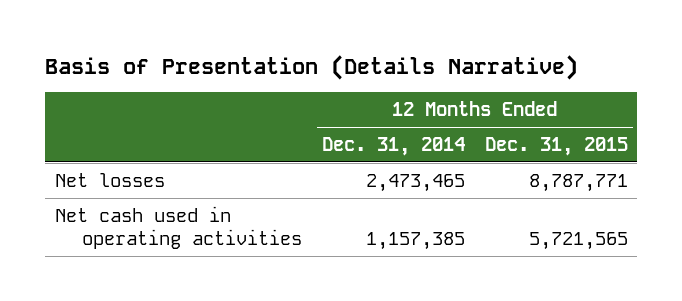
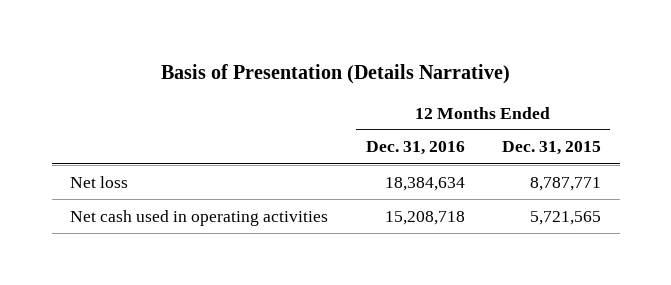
[322,137,466,157] Dec. 31, 2014 -> none
none -> [365,141,465,156] Dec. 31, 2016
[54,172,165,187] Net losses -> [70,175,129,188] Net loss

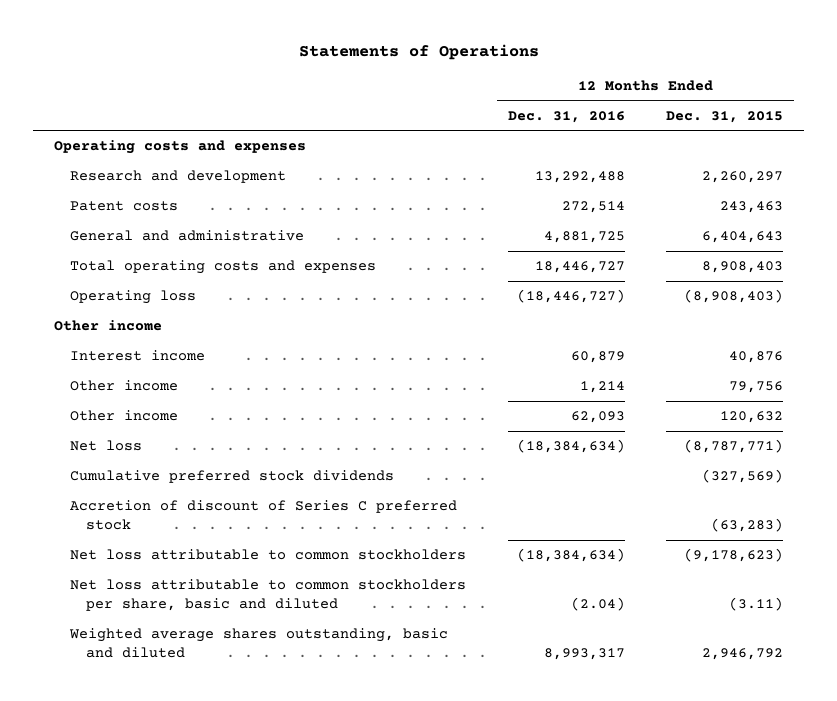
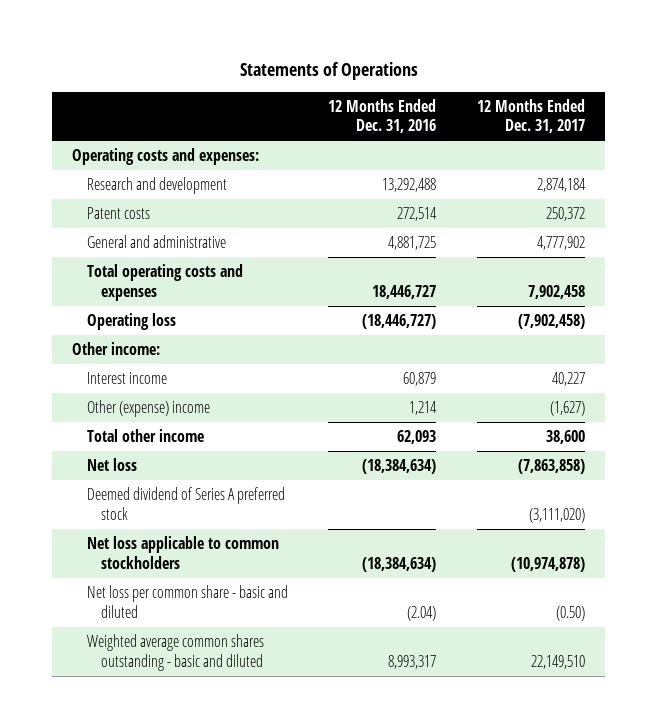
[666,110,784,123] Dec. 31, 2015 -> none
none -> [476,98,585,134] 12 Months Ended Dec. 31, 2017
[53,140,306,155] Operating costs and expenses -> [72,147,260,165] Operating costs and expenses:
[53,320,162,332] Other income -> [72,341,161,355] Other income:
[69,380,178,392] Other income -> [86,399,210,417] Other (expense) income
[69,410,178,422] Other income -> [86,428,204,442] Total other income
[69,470,394,484] Cumulative preferred stock dividends -> none
[69,500,457,531] Accretion of discount of Series C preferred stock -> none
none -> [86,486,285,520] Deemed dividend of Series A preferred stock
[69,549,466,561] Net loss attributable to common stockholders -> [86,535,279,569] Net loss applicable to common stockholders
[69,579,466,612] Net loss attributable to common stockholders per share, basic and diluted -> [86,584,288,618] Net loss per common share - basic and diluted
[68,628,448,659] Weighted average shares outstanding, basic and diluted -> [86,633,264,671] Weighted average common shares outstanding - basic and diluted

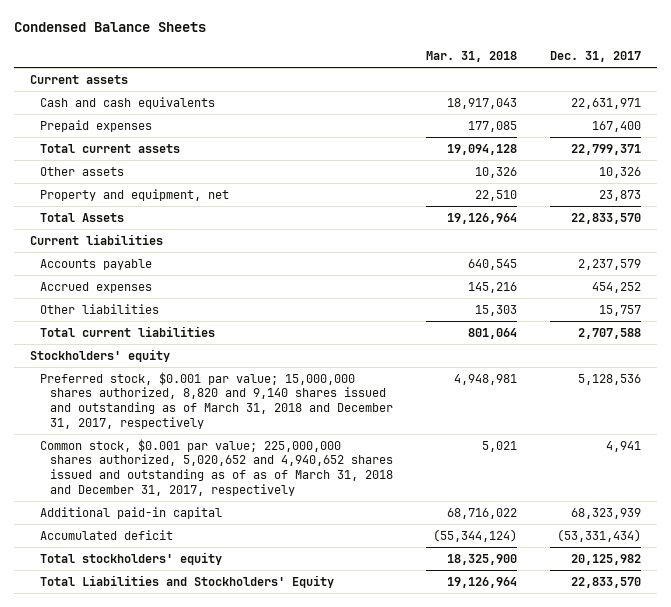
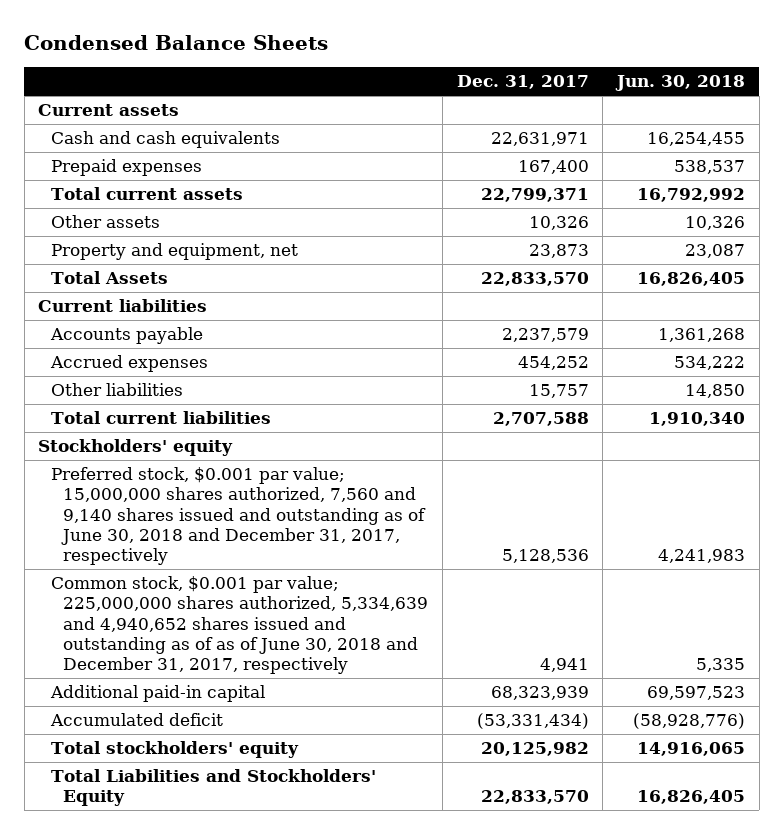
[426,50,518,62] Mar. 31, 2018 -> none
none -> [615,75,746,92] Jun. 30, 2018
[40,371,394,429] Preferred stock, $0.001 par value; 15,000,000 shares authorized, 8,820 and 9,140 shares issued and outstanding as of March 31, 2018 and December 31, 2017, respectively -> [50,467,426,566] Preferred stock, $0.001 par value; 15,000,000 shares authorized, 7,560 and 9,140 shares issued and outstanding as of June 30, 2018 and December 31, 2017, respectively
[40,438,394,496] Common stock, $0.001 par value; 225,000,000 shares authorized, 5,020,652 and 4,940,652 shares issued and outstanding as of as of March 31, 2018 and December 31, 2017, respectively -> [50,576,428,675] Common stock, $0.001 par value; 225,000,000 shares authorized, 5,334,639 and 4,940,652 shares issued and outstanding as of as of June 30, 2018 and December 31, 2017, respectively

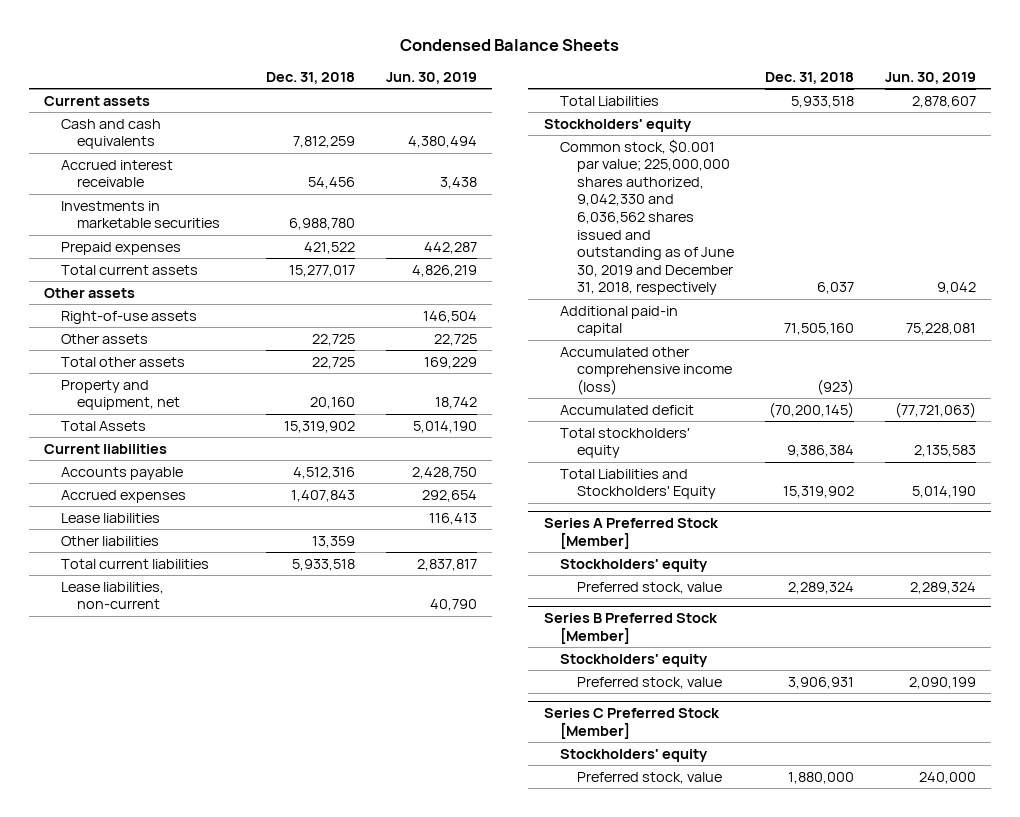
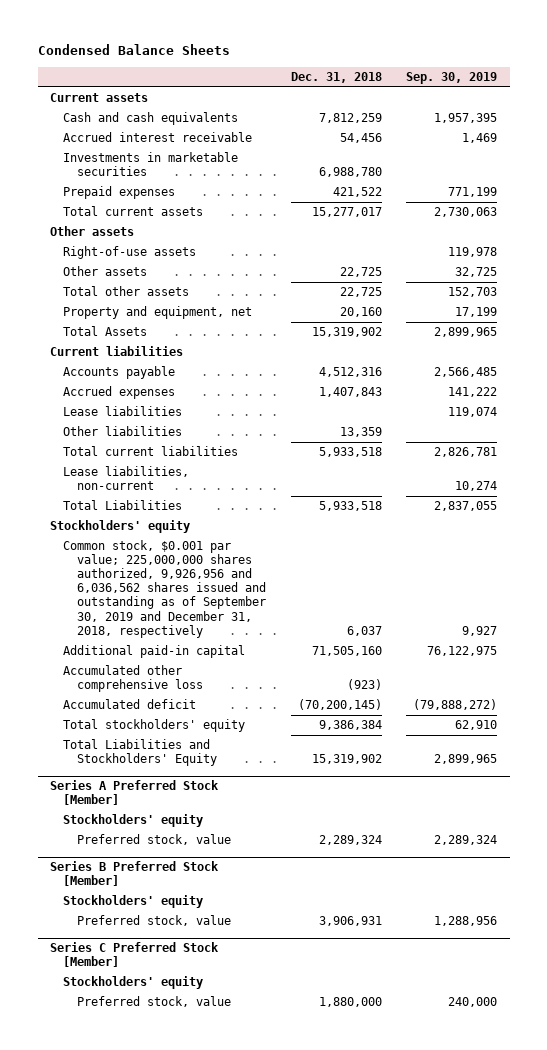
[385,72,477,85] Jun. 30, 2019 -> none
none -> [406,71,498,84] Sep. 30, 2019
[560,138,734,296] Common stock, $0.001 par value; 225,000,000 shares authorized, 9,042,330 and 6,036,562 shares issued and outstanding as of June 30, 2019 and December 31, 2018, respectively -> [63,540,266,638] Common stock, $0.001 par value; 225,000,000 shares authorized, 9,926,956 and 6,036,562 shares issued and outstanding as of September 30, 2019 and December 31, 2018, respectively
[560,346,732,395] Accumulated other comprehensive income (loss) -> [63,665,203,693] Accumulated other comprehensive loss

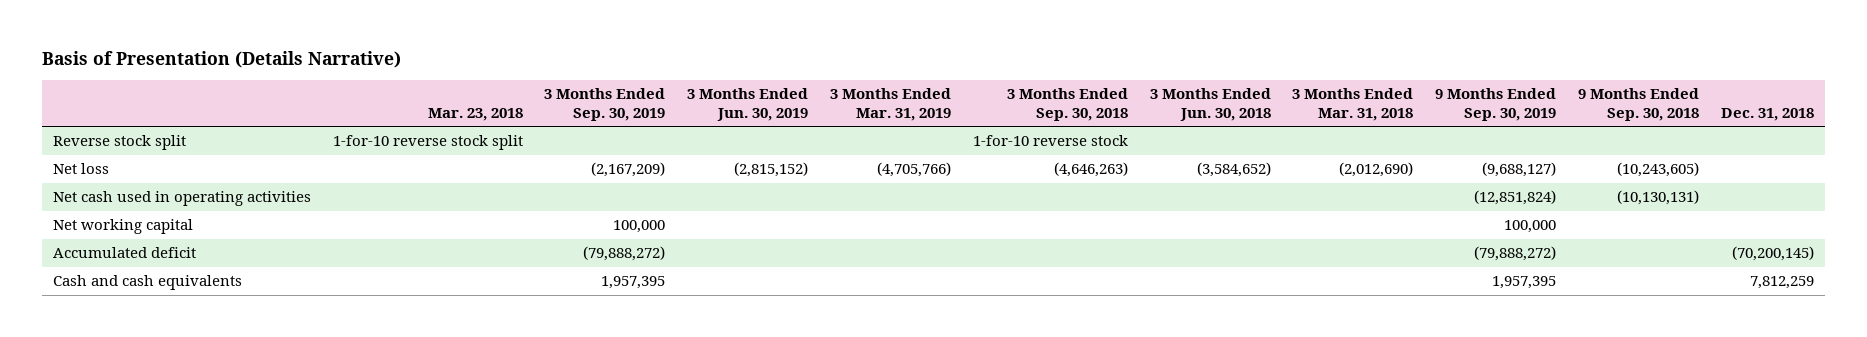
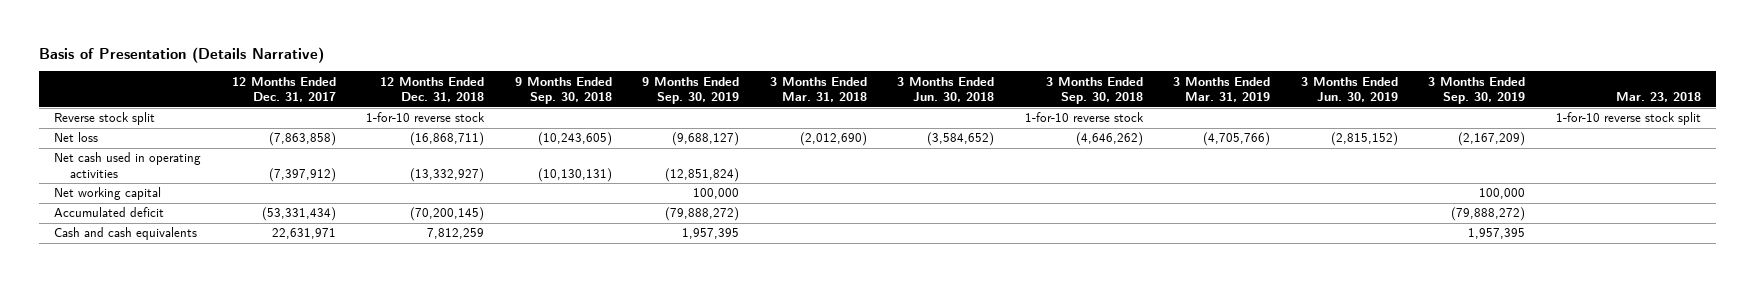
[1720,107,1814,121] Dec. 31, 2018 -> none
none -> [231,76,336,103] 12 Months Ended Dec. 31, 2017
none -> [380,76,485,103] 12 Months Ended Dec. 31, 2018
[1053,162,1128,178] (4,646,263) -> [1075,132,1143,147] (4,646,262)

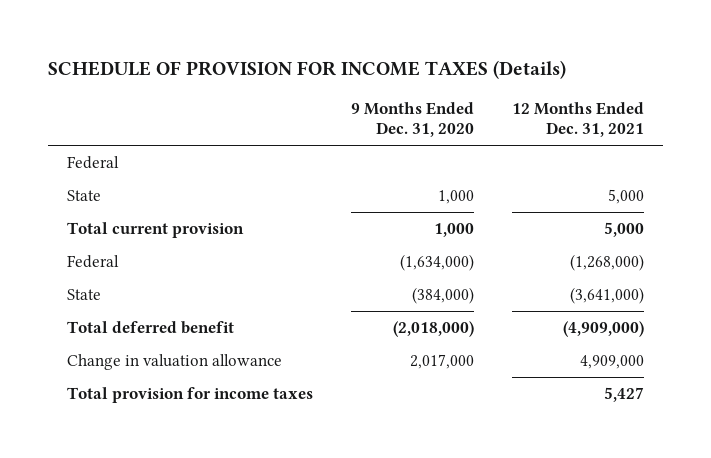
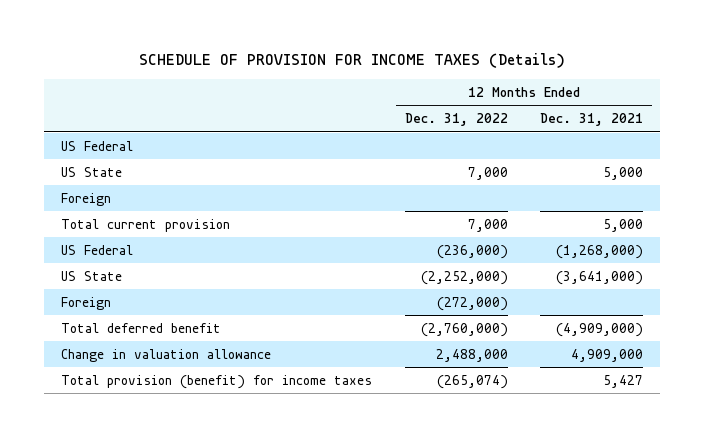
[350,101,474,137] 9 Months Ended Dec. 31, 2020 -> none
none -> [404,113,508,127] Dec. 31, 2022
[67,156,120,170] Federal -> [60,140,133,151] US Federal
[67,190,102,202] State -> [60,166,122,177] US State
none -> [60,192,111,206] Foreign
[67,255,120,269] Federal -> [60,244,133,255] US Federal
[67,289,102,301] State -> [60,270,122,281] US State
none -> [60,296,111,310] Foreign
[67,387,314,404] Total provision for income taxes -> [60,374,372,389] Total provision (benefit) for income taxes

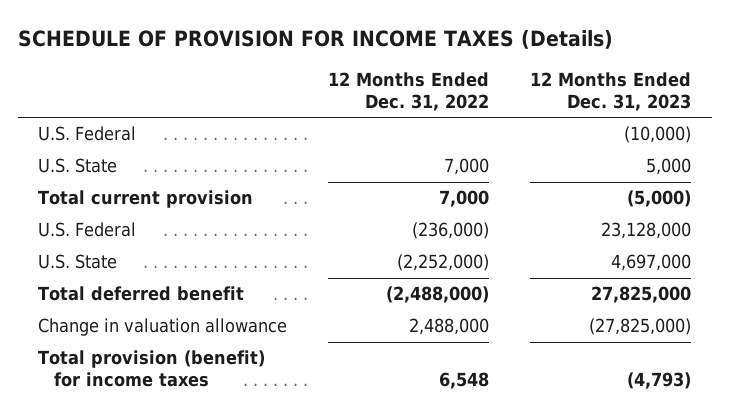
[540,113,644,127] Dec. 31, 2021 -> none
none -> [530,72,692,111] 12 Months Ended Dec. 31, 2023
[60,192,111,206] Foreign -> none
[60,140,133,151] US Federal -> [38,126,137,142] U.S. Federal
[60,166,122,177] US State -> [38,158,118,174] U.S. State
[60,296,111,310] Foreign -> none
[60,244,133,255] US Federal -> [38,222,137,238] U.S. Federal
[60,270,122,281] US State -> [38,254,118,270] U.S. State
[420,322,508,337] (2,760,000) -> [386,286,490,304] (2,488,000)
[436,374,508,389] (265,074) -> [439,372,490,390] 6,548

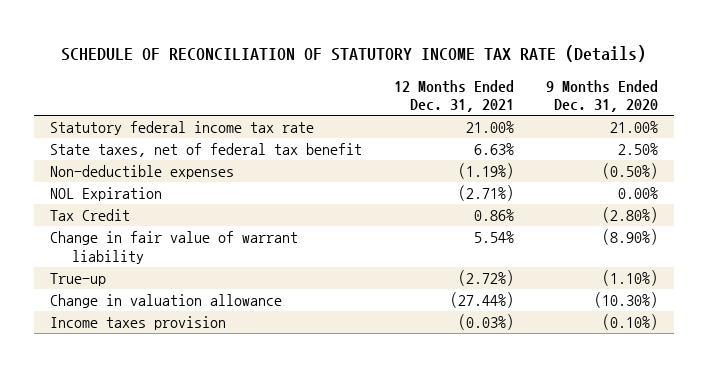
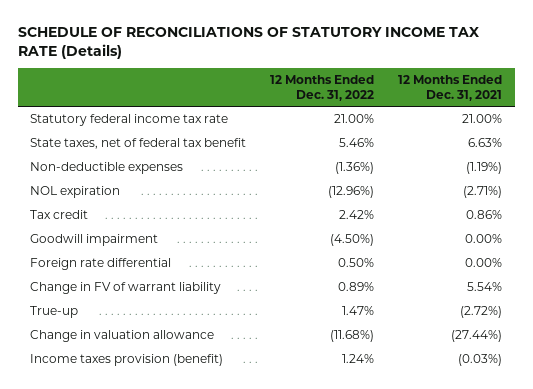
[60,44,646,62] SCHEDULE OF RECONCILIATION OF STATUTORY INCOME TAX RATE (Details) -> [18,27,480,60] SCHEDULE OF RECONCILIATIONS OF STATUTORY INCOME TAX RATE (Details)
[545,79,658,113] 9 Months Ended Dec. 31, 2020 -> none
none -> [270,75,375,101] 12 Months Ended Dec. 31, 2022
[49,187,162,202] NOL Expiration -> [30,186,121,199] NOL expiration
[49,209,130,222] Tax Credit -> [30,210,89,220] Tax credit
none -> [30,234,159,247] Goodwill impairment
none -> [30,258,172,271] Foreign rate differential
[49,231,298,264] Change in fair value of warrant liability -> [30,282,222,295] Change in FV of warrant liability
[49,316,226,331] Income taxes provision -> [30,354,224,367] Income taxes provision (benefit)

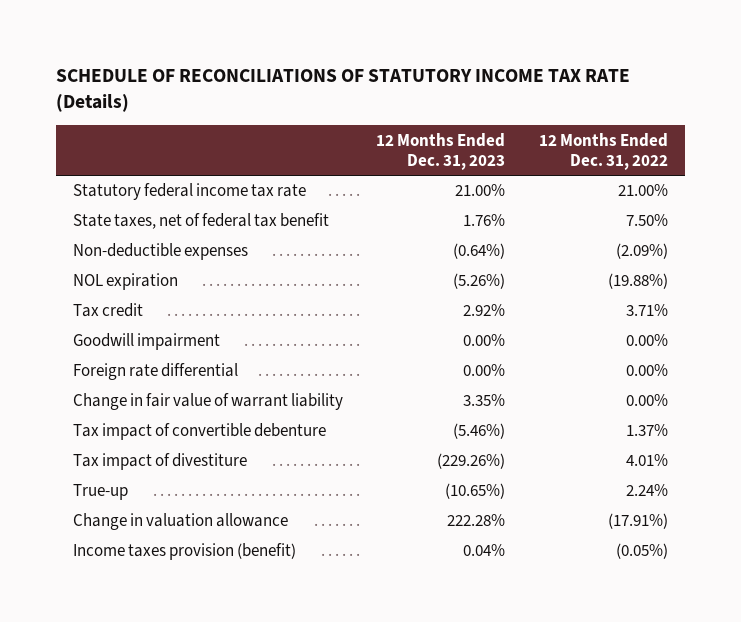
[398,75,503,101] 12 Months Ended Dec. 31, 2021 -> none
none -> [376,132,506,170] 12 Months Ended Dec. 31, 2023
[339,138,375,148] 5.46% -> [626,214,669,227] 7.50%
[335,162,375,175] (1.36%) -> [616,243,669,260] (2.09%)
[328,186,375,199] (12.96%) -> [608,273,669,290] (19.88%)
[339,210,375,220] 2.42% -> [626,304,669,317] 3.71%
[330,234,375,247] (4.50%) -> [626,334,669,347] 0.00%
[338,258,375,268] 0.50% -> [626,364,669,377] 0.00%
[30,282,222,295] Change in FV of warrant liability -> [72,393,343,411] Change in fair value of warrant liability
[338,282,375,292] 0.89% -> [626,394,669,407] 0.00%
none -> [72,423,326,441] Tax impact of convertible debenture
none -> [72,453,247,471] Tax impact of divestiture
[342,306,375,316] 1.47% -> [626,484,669,497] 2.24%
[330,330,375,343] (11.68%) -> [608,513,669,530] (17.91%)
[342,354,375,364] 1.24% -> [616,543,669,560] (0.05%)

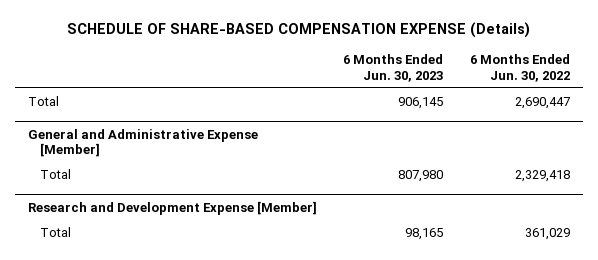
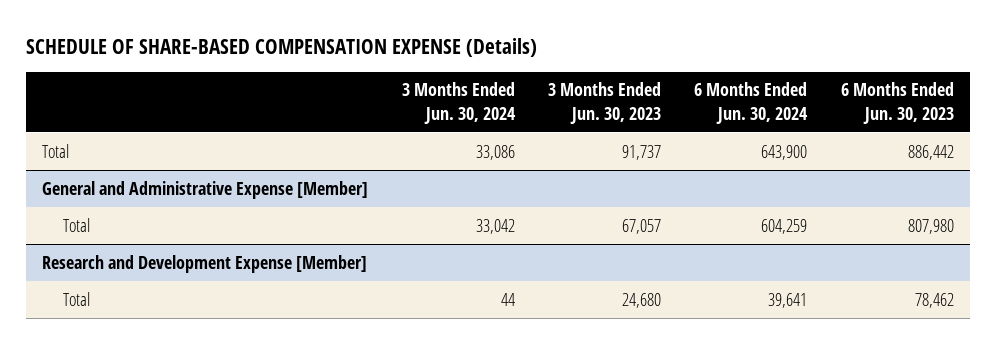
[469,54,570,82] 6 Months Ended Jun. 30, 2022 -> none
none -> [401,82,516,124] 3 Months Ended Jun. 30, 2024
none -> [548,82,662,124] 3 Months Ended Jun. 30, 2023
none -> [694,82,809,124] 6 Months Ended Jun. 30, 2024
[398,97,444,110] 906,145 -> [907,144,954,160] 886,442
[405,228,444,241] 98,165 -> [914,292,954,308] 78,462

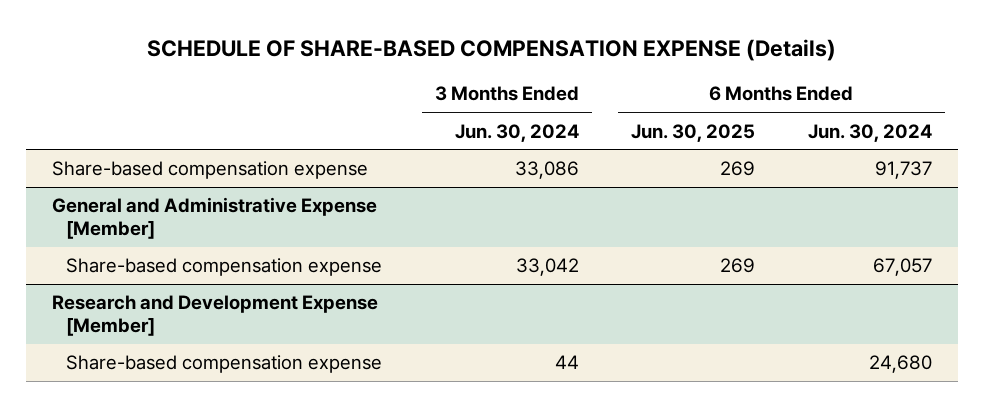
[548,82,662,124] 3 Months Ended Jun. 30, 2023 -> none
[840,82,954,124] 6 Months Ended Jun. 30, 2023 -> none
none -> [631,123,756,142] Jun. 30, 2025
[42,143,70,158] Total -> none
none -> [52,161,369,180] Share-based compensation expense
[62,217,90,232] Total -> none
none -> [66,258,383,277] Share-based compensation expense
[62,291,90,306] Total -> none
none -> [66,355,383,374] Share-based compensation expense

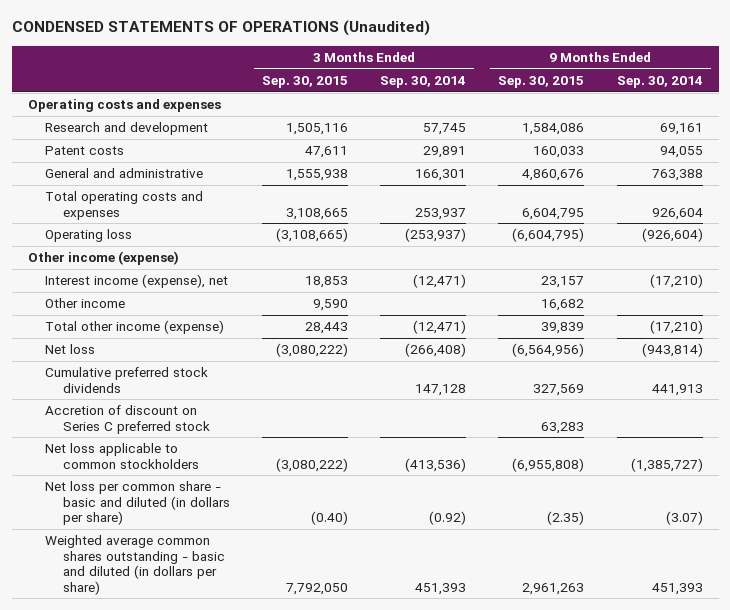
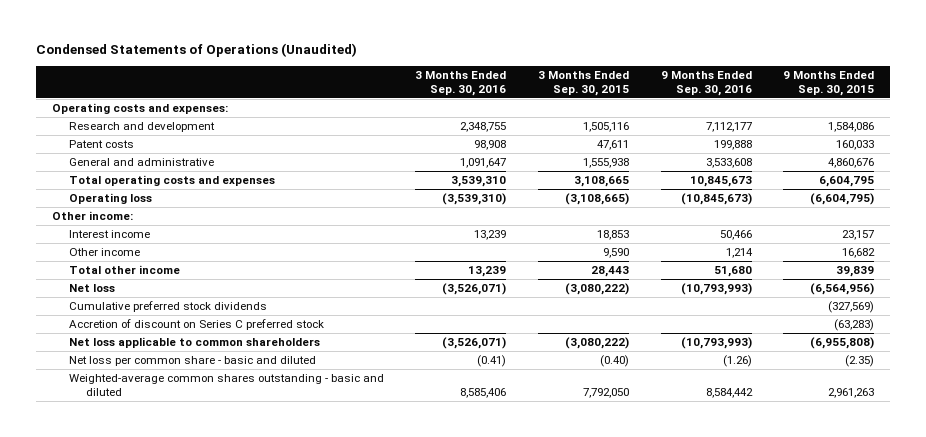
[11,20,430,37] CONDENSED STATEMENTS OF OPERATIONS (Unaudited) -> [35,42,357,57] Condensed Statements of Operations (Unaudited)
[380,75,467,88] Sep. 30, 2014 -> none
[616,75,703,88] Sep. 30, 2014 -> none
none -> [415,70,507,97] 3 Months Ended Sep. 30, 2016
none -> [660,70,752,97] 9 Months Ended Sep. 30, 2016
[27,99,221,113] Operating costs and expenses -> [51,102,228,114] Operating costs and expenses:
[27,251,179,266] Other income (expense) -> [51,210,133,220] Other income:
[45,274,229,289] Interest income (expense), net -> [68,229,150,238] Interest income
[45,320,225,335] Total other income (expense) -> [68,264,180,274] Total other income
[533,383,585,396] 327,569 -> [828,300,875,313] (327,569)
[541,421,585,434] 63,283 -> [834,318,875,331] (63,283)
[45,443,199,469] Net loss applicable to common stockholders -> [68,336,320,348] Net loss applicable to common shareholders
[45,481,230,526] Net loss per common share - basic and diluted (in dollars per share) -> [68,355,316,366] Net loss per common share - basic and diluted
[45,535,225,595] Weighted average common shares outstanding - basic and diluted (in dollars per share) -> [68,373,384,397] Weighted-average common shares outstanding - basic and diluted

